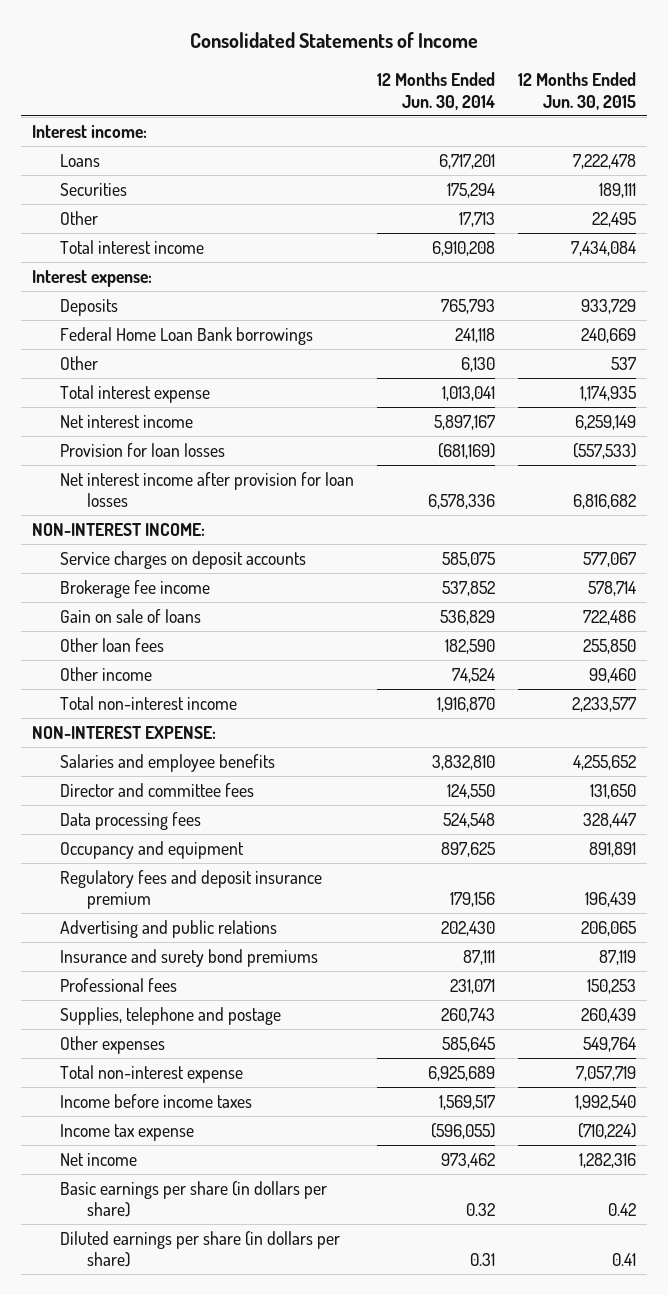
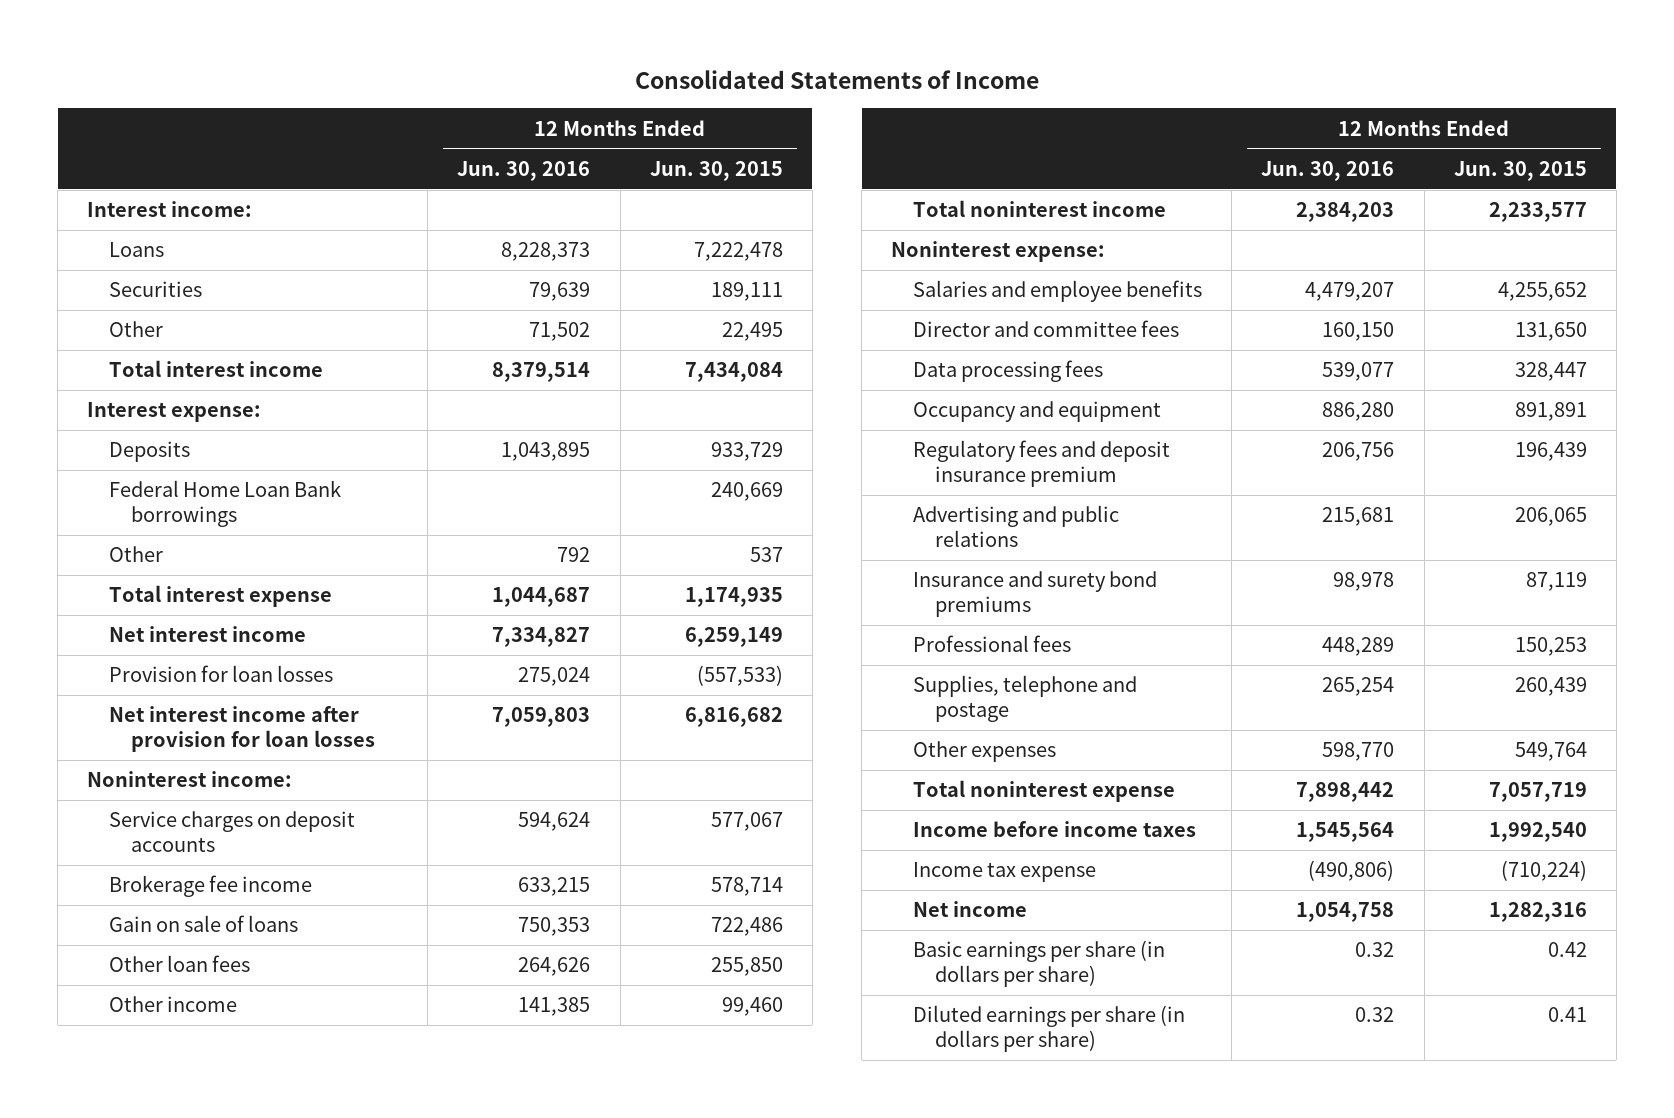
[376,72,495,110] 12 Months Ended Jun. 30, 2014 -> none
none -> [457,160,591,181] Jun. 30, 2016
[32,522,206,536] NON-INTEREST INCOME: -> [87,771,293,788] Noninterest income:
[59,695,237,710] Total non-interest income -> [913,200,1167,218] Total noninterest income
[32,725,217,739] NON-INTEREST EXPENSE: -> [891,241,1106,263] Noninterest expense:
[59,1064,243,1083] Total non-interest expense -> [913,780,1176,803] Total noninterest expense

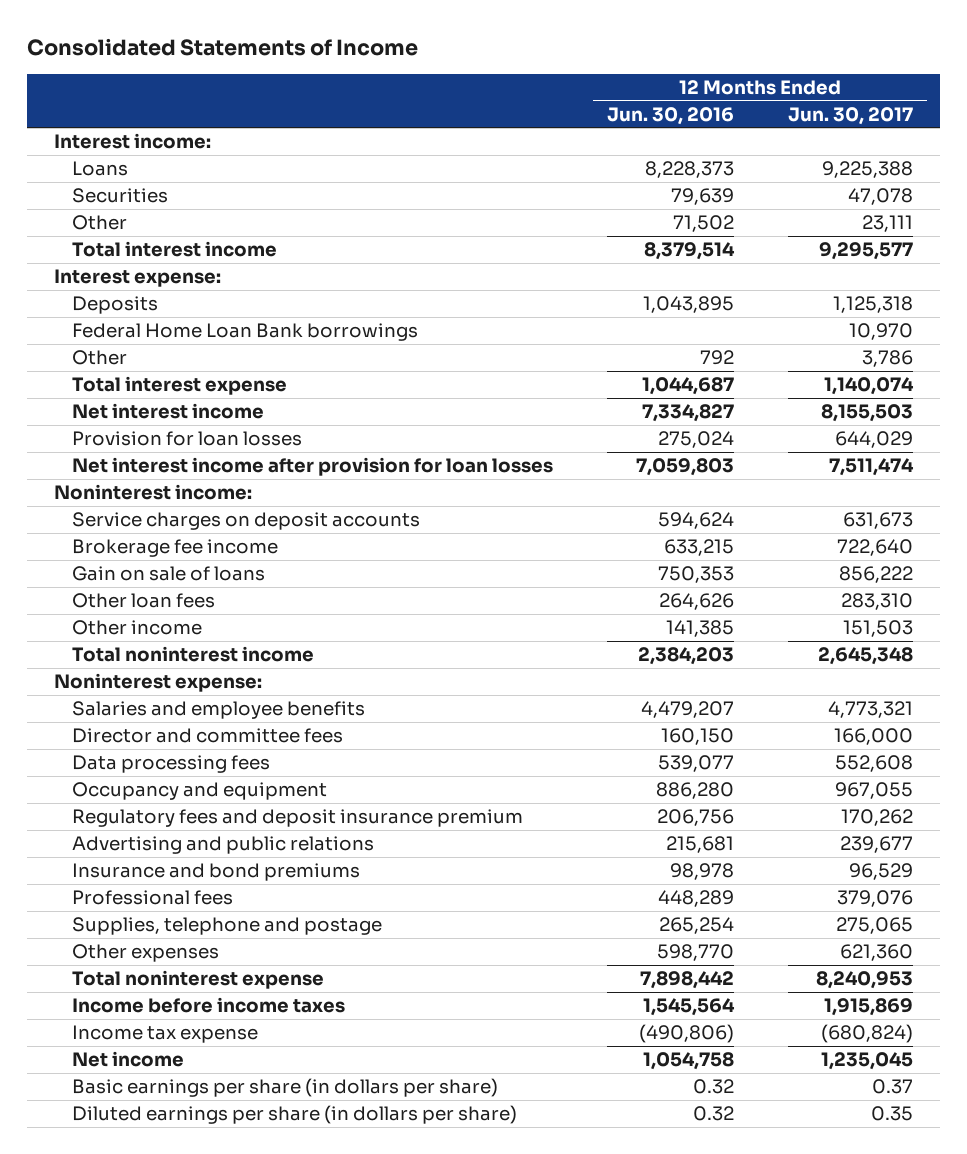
[649,160,783,181] Jun. 30, 2015 -> none
none -> [788,106,914,125] Jun. 30, 2017
[913,571,1158,617] Insurance and surety bond premiums -> [71,863,360,882] Insurance and bond premiums

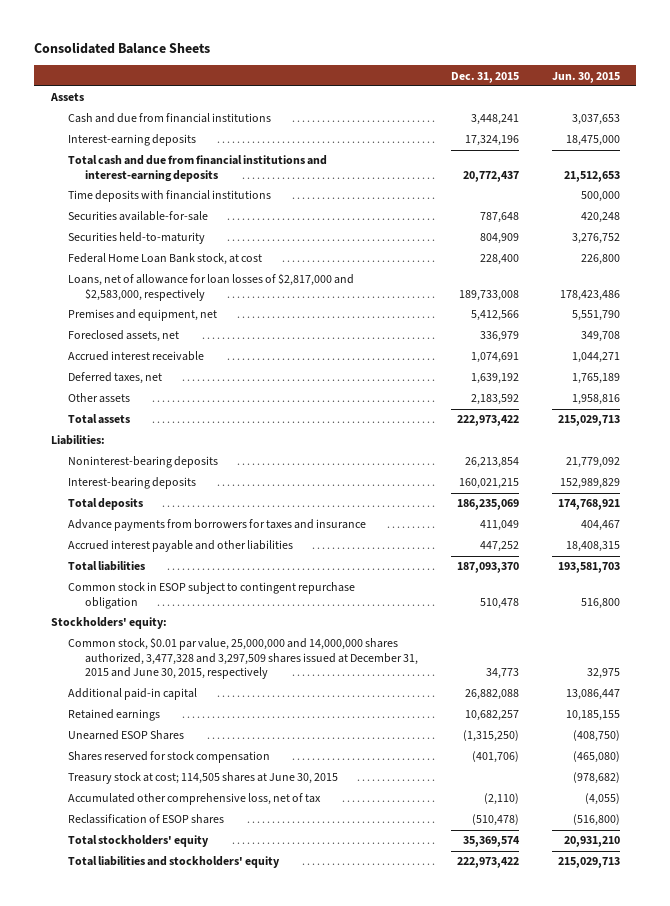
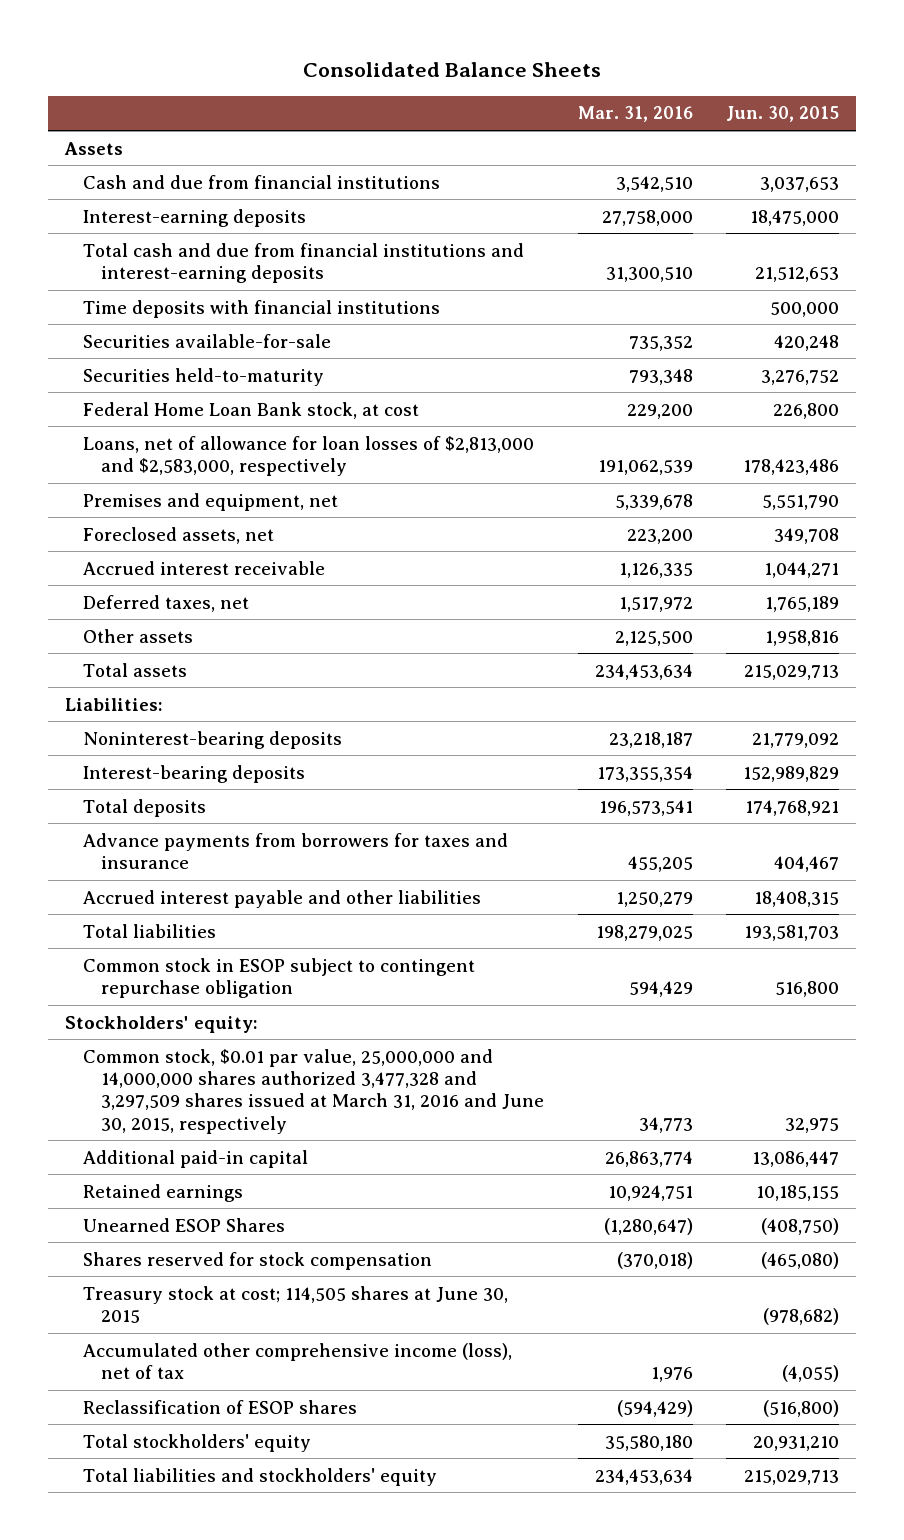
[451,71,520,83] Dec. 31, 2015 -> none
none -> [577,106,693,123] Mar. 31, 2016
[67,274,354,301] Loans, net of allowance for loan losses of $2,817,000 and $2,583,000, respectively -> [82,435,534,476] Loans, net of allowance for loan losses of $2,813,000 and $2,583,000, respectively
[67,638,419,680] Common stock, $0.01 par value, 25,000,000 and 14,000,000 shares authorized, 3,477,328 and 3,297,509 shares issued at December 31, 2015 and June 30, 2015, respectively -> [82,1048,544,1134] Common stock, $0.01 par value, 25,000,000 and 14,000,000 shares authorized 3,477,328 and 3,297,509 shares issued at March 31, 2016 and June 30, 2015, respectively
[67,793,321,806] Accumulated other comprehensive loss, net of tax -> [82,1342,512,1379] Accumulated other comprehensive income (loss), net of tax

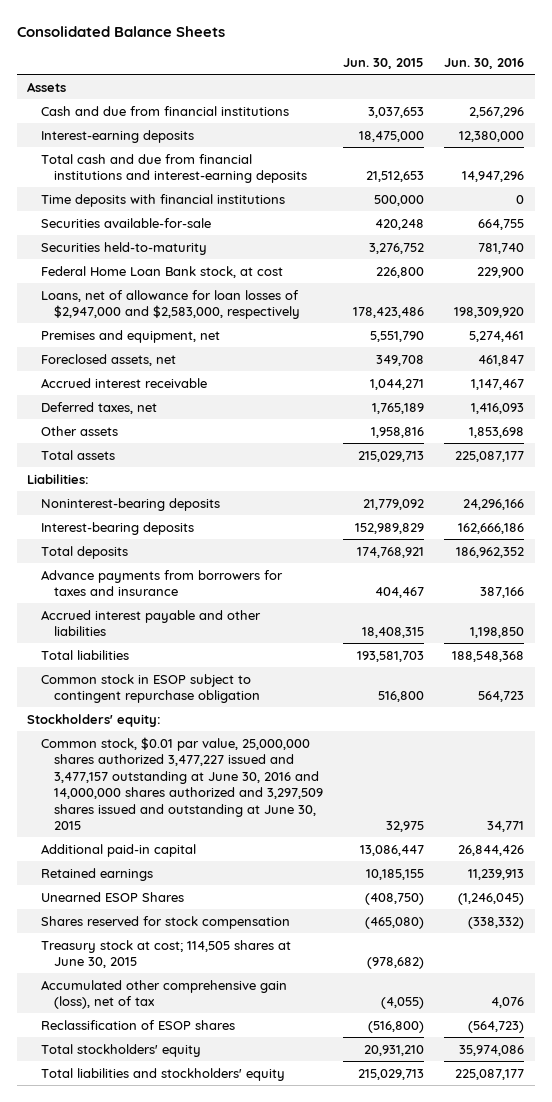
[577,106,693,123] Mar. 31, 2016 -> none
none -> [444,57,525,69] Jun. 30, 2016
[82,435,534,476] Loans, net of allowance for loan losses of $2,813,000 and $2,583,000, respectively -> [40,289,300,320] Loans, net of allowance for loan losses of $2,947,000 and $2,583,000, respectively
[82,1048,544,1134] Common stock, $0.01 par value, 25,000,000 and 14,000,000 shares authorized 3,477,328 and 3,297,509 shares issued at March 31, 2016 and June 30, 2015, respectively -> [40,736,323,831] Common stock, $0.01 par value, 25,000,000 shares authorized 3,477,227 issued and 3,477,157 outstanding at June 30, 2016 and 14,000,000 shares authorized and 3,297,509 shares issued and outstanding at June 30, 2015
[82,1342,512,1379] Accumulated other comprehensive income (loss), net of tax -> [40,979,287,1010] Accumulated other comprehensive gain (loss), net of tax

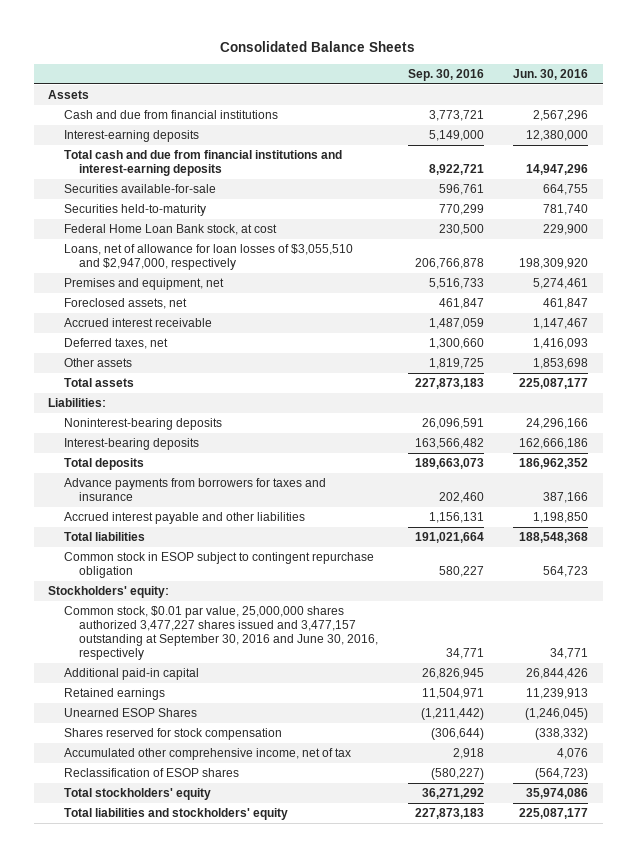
[343,57,425,69] Jun. 30, 2015 -> none
none -> [407,68,484,81] Sep. 30, 2016
[40,193,285,207] Time deposits with financial institutions -> none
[40,289,300,320] Loans, net of allowance for loan losses of $2,947,000 and $2,583,000, respectively -> [63,244,353,271] Loans, net of allowance for loan losses of $3,055,510 and $2,947,000, respectively
[40,736,323,831] Common stock, $0.01 par value, 25,000,000 shares authorized 3,477,227 issued and 3,477,157 outstanding at June 30, 2016 and 14,000,000 shares authorized and 3,297,509 shares issued and outstanding at June 30, 2015 -> [63,606,379,661] Common stock, $0.01 par value, 25,000,000 shares authorized 3,477,227 shares issued and 3,477,157 outstanding at September 30, 2016 and June 30, 2016, respectively
[40,939,291,969] Treasury stock at cost; 114,505 shares at June 30, 2015 -> none
[40,979,287,1010] Accumulated other comprehensive gain (loss), net of tax -> [63,748,351,761] Accumulated other comprehensive income, net of tax

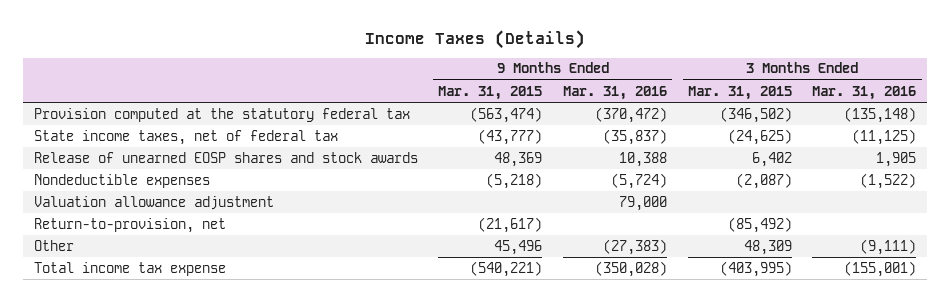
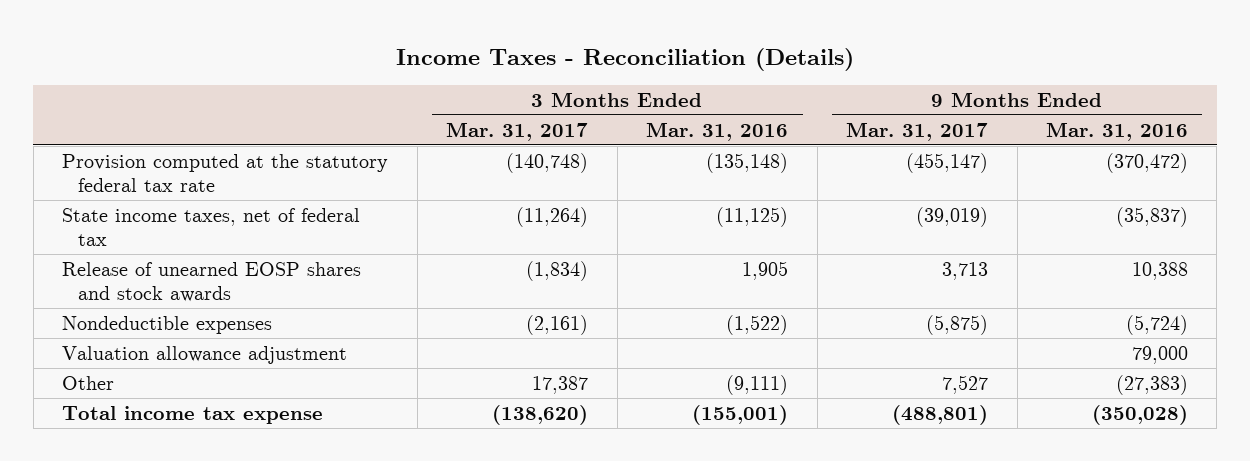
[365,30,586,50] Income Taxes (Details) -> [396,47,855,71] Income Taxes - Reconciliation (Details)
[438,85,543,100] Mar. 31, 2015 -> none
[687,85,792,100] Mar. 31, 2015 -> none
none -> [446,121,589,141] Mar. 31, 2017
none -> [846,121,989,141] Mar. 31, 2017
[33,107,410,122] Provision computed at the statutory federal tax -> [62,153,389,192] Provision computed at the statutory federal tax rate
[33,217,226,233] Return-to-provision, net -> none

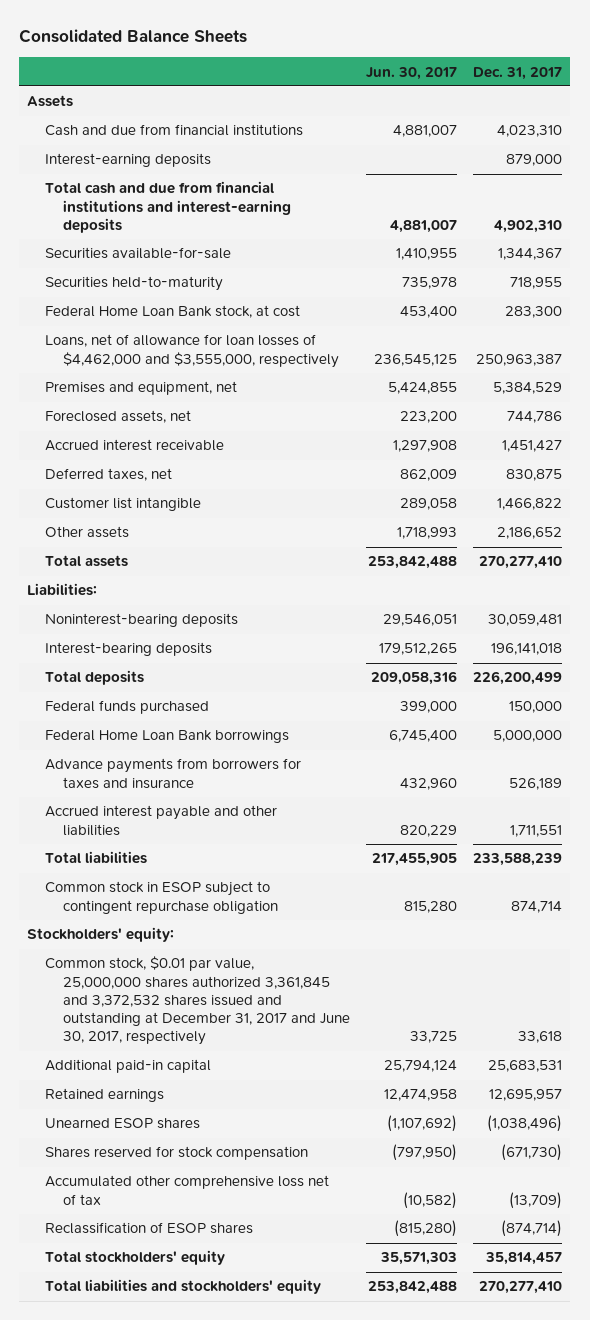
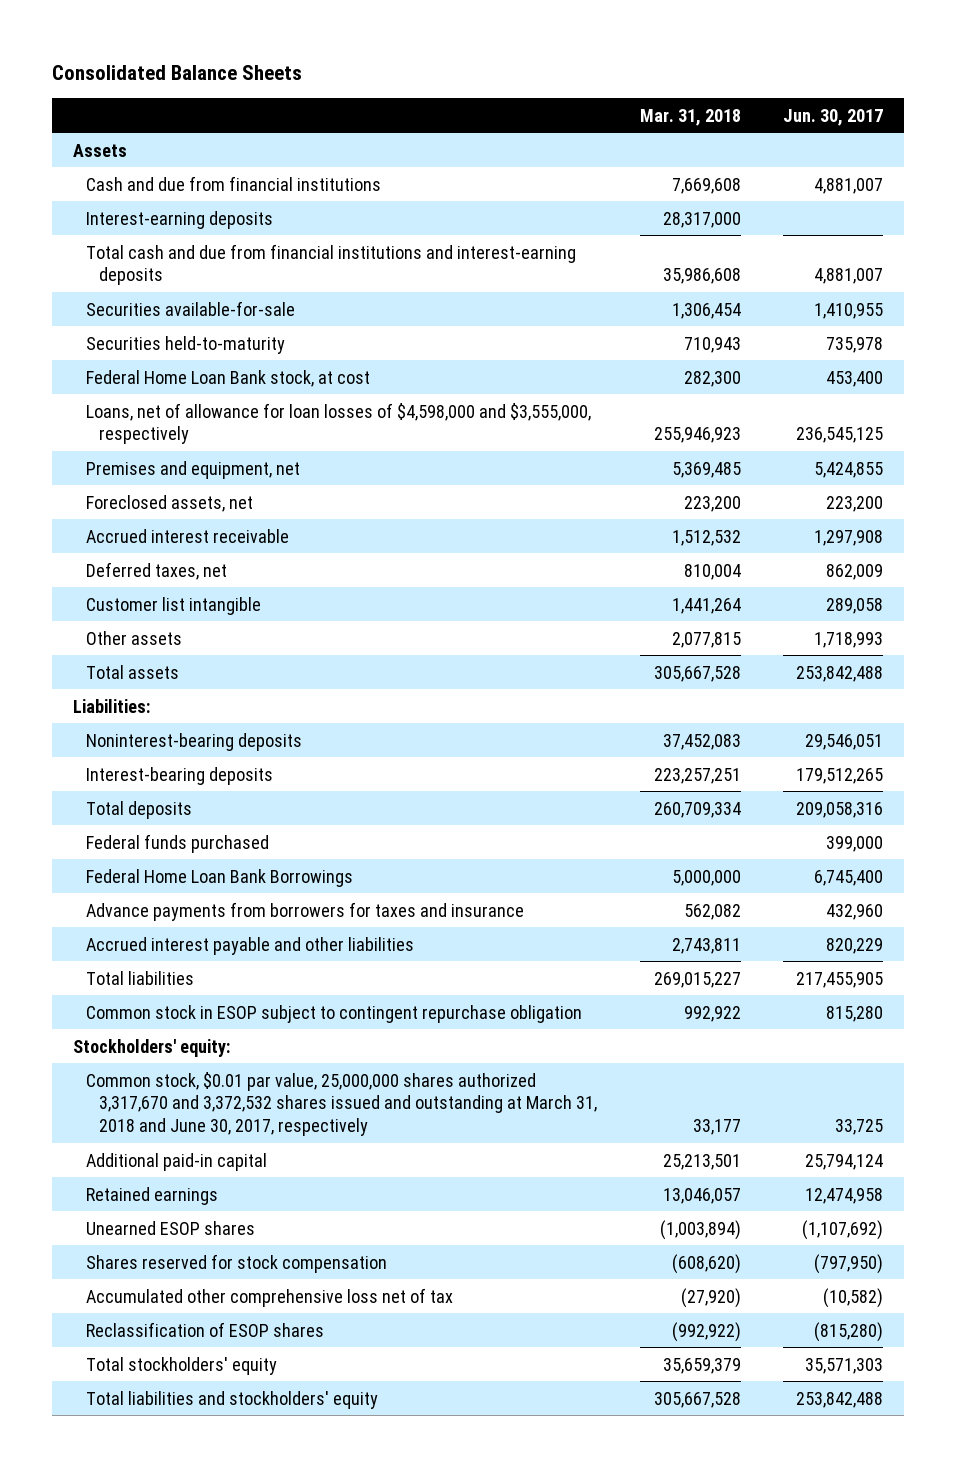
[473,66,563,80] Dec. 31, 2017 -> none
none -> [639,108,741,126] Mar. 31, 2018
[44,334,339,368] Loans, net of allowance for loan losses of $4,462,000 and $3,555,000, respectively -> [86,402,592,445] Loans, net of allowance for loan losses of $4,598,000 and $3,555,000, respectively
[44,730,289,744] Federal Home Loan Bank borrowings -> [86,868,354,887] Federal Home Loan Bank Borrowings
[44,956,350,1046] Common stock, $0.01 par value, 25,000,000 shares authorized 3,361,845 and 3,372,532 shares issued and outstanding at December 31, 2017 and June 30, 2017, respectively -> [86,1071,598,1137] Common stock, $0.01 par value, 25,000,000 shares authorized 3,317,670 and 3,372,532 shares issued and outstanding at March 31, 2018 and June 30, 2017, respectively

